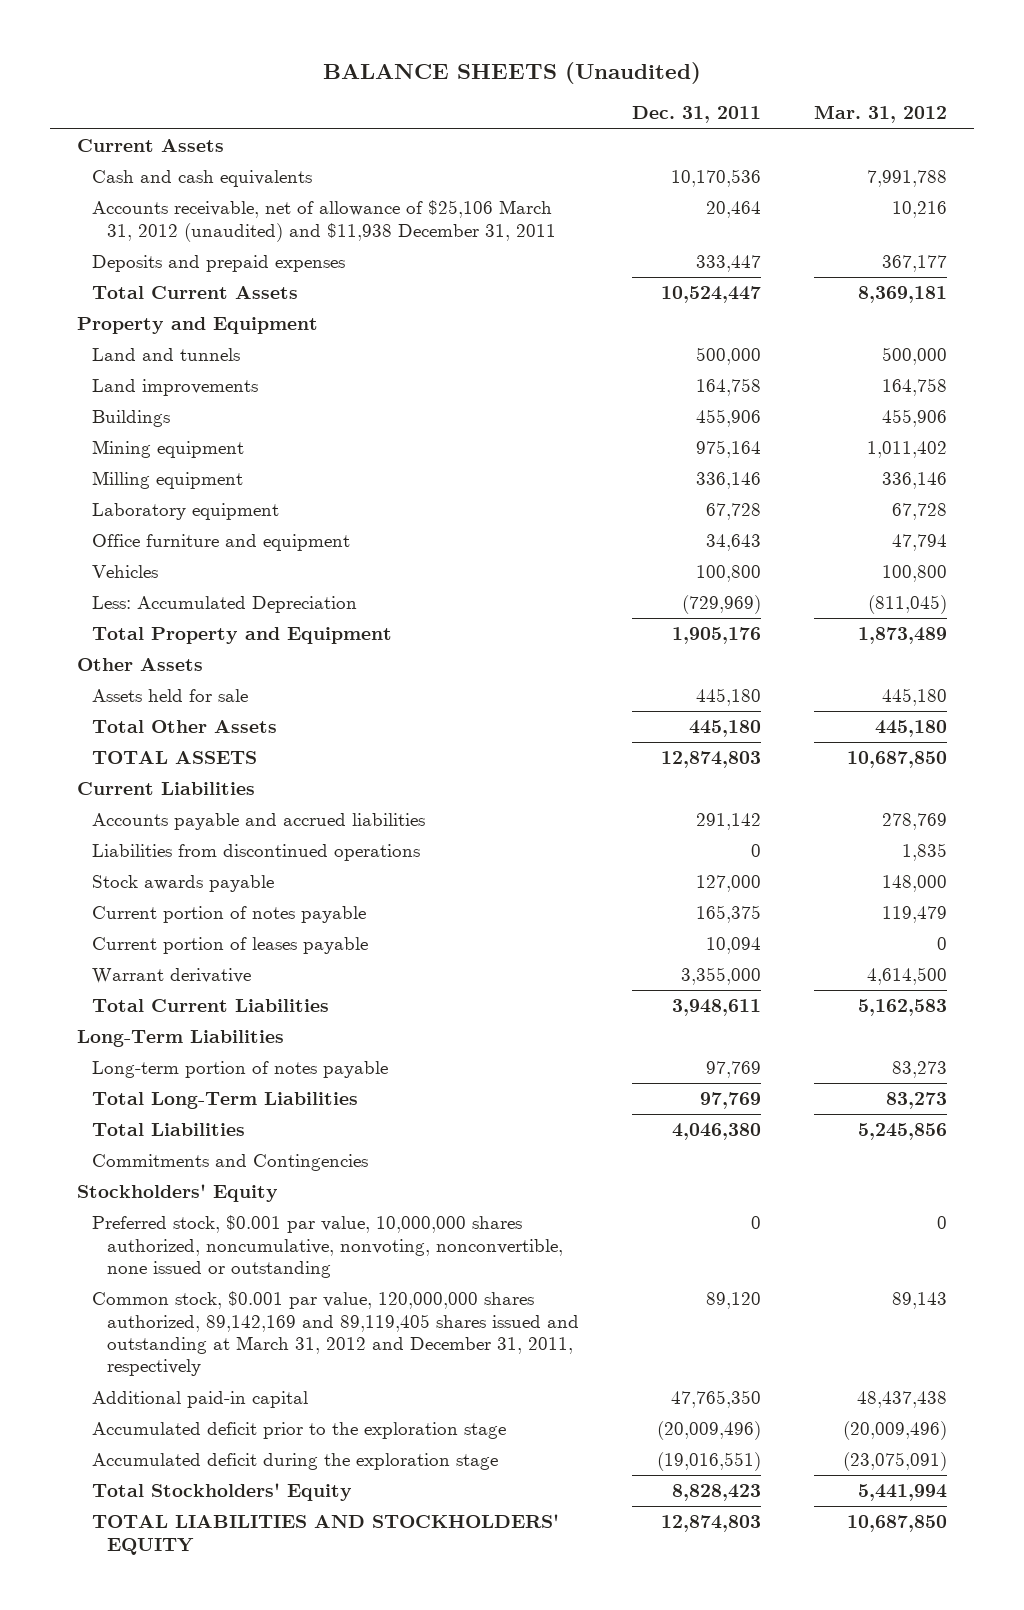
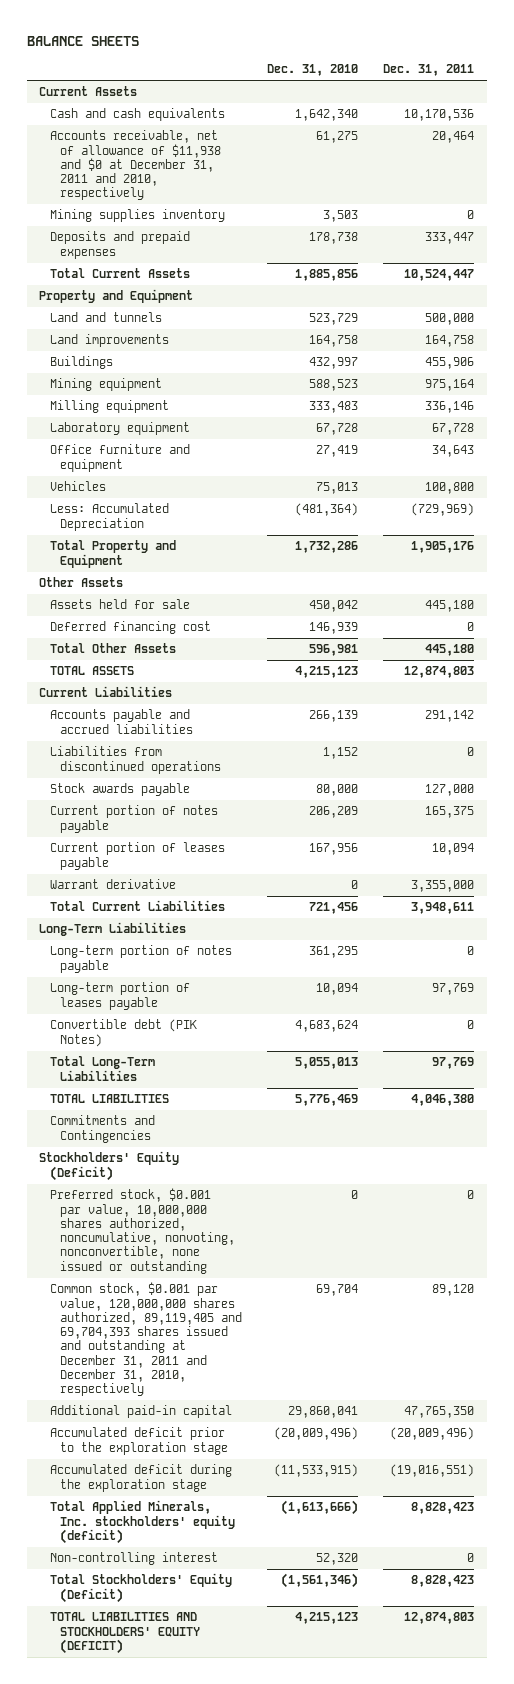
[322,61,701,84] BALANCE SHEETS (Unaudited) -> [26,35,139,46] BALANCE SHEETS
[813,105,947,124] Mar. 31, 2012 -> none
none -> [267,64,359,77] Dec. 31, 2010
[91,200,556,242] Accounts receivable, net of allowance of $25,106 March 31, 2012 (unaudited) and $11,938 December 31, 2011 -> [49,130,221,201] Accounts receivable, net of allowance of $11,938 and $0 at December 31, 2011 and 2010, respectively
none -> [49,209,225,223] Mining supplies inventory
none -> [49,621,211,635] Deferred financing cost
[705,1061,761,1079] 97,769 -> [467,946,475,956] 0
none -> [49,982,190,1010] Long-term portion of leases payable
none -> [49,1019,197,1047] Convertible debt (PIK Notes)
[91,1123,245,1137] Total Liabilities -> [49,1094,169,1104] TOTAL LIABILITIES
[76,1184,278,1203] Stockholders' Equity -> [39,1151,180,1181] Stockholders' Equity (Deficit)
[91,1291,579,1377] Common stock, $0.001 par value, 120,000,000 shares authorized, 89,142,169 and 89,119,405 shares issued and outstanding at March 31, 2012 and December 31, 2011, respectively -> [49,1282,242,1397] Common stock, $0.001 par value, 120,000,000 shares authorized, 89,119,405 and 69,704,393 shares issued and outstanding at December 31, 2011 and December 31, 2010, respectively
none -> [49,1500,235,1544] Total Applied Minerals, Inc. stockholders' equity (deficit)
none -> [49,1552,218,1566] Non-controlling interest
[91,1483,352,1502] Total Stockholders' Equity -> [49,1573,232,1603] Total Stockholders' Equity (Deficit)
[91,1514,559,1555] TOTAL LIABILITIES AND STOCKHOLDERS' EQUITY -> [49,1612,200,1654] TOTAL LIABILITIES AND STOCKHOLDERS' EQUITY (DEFICIT)

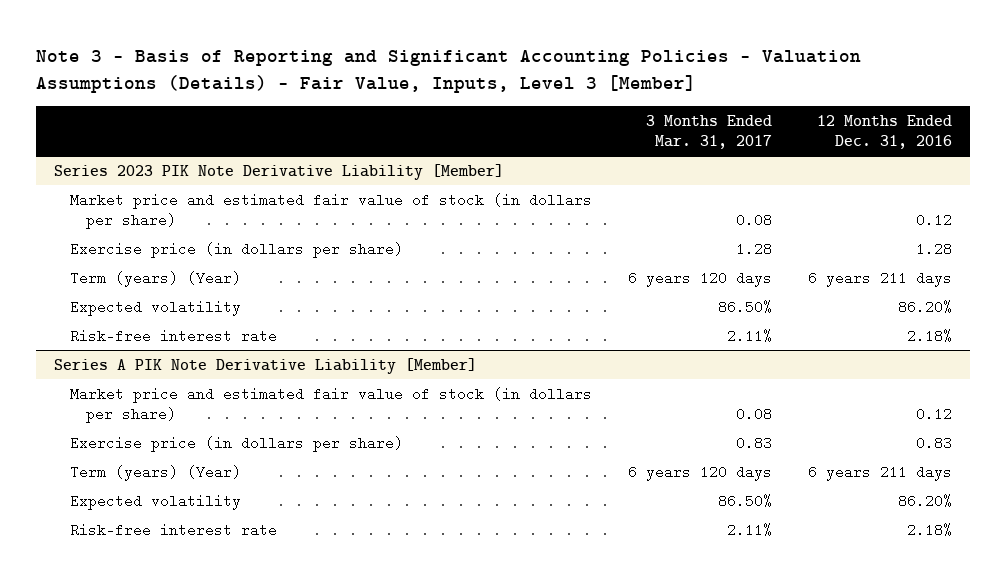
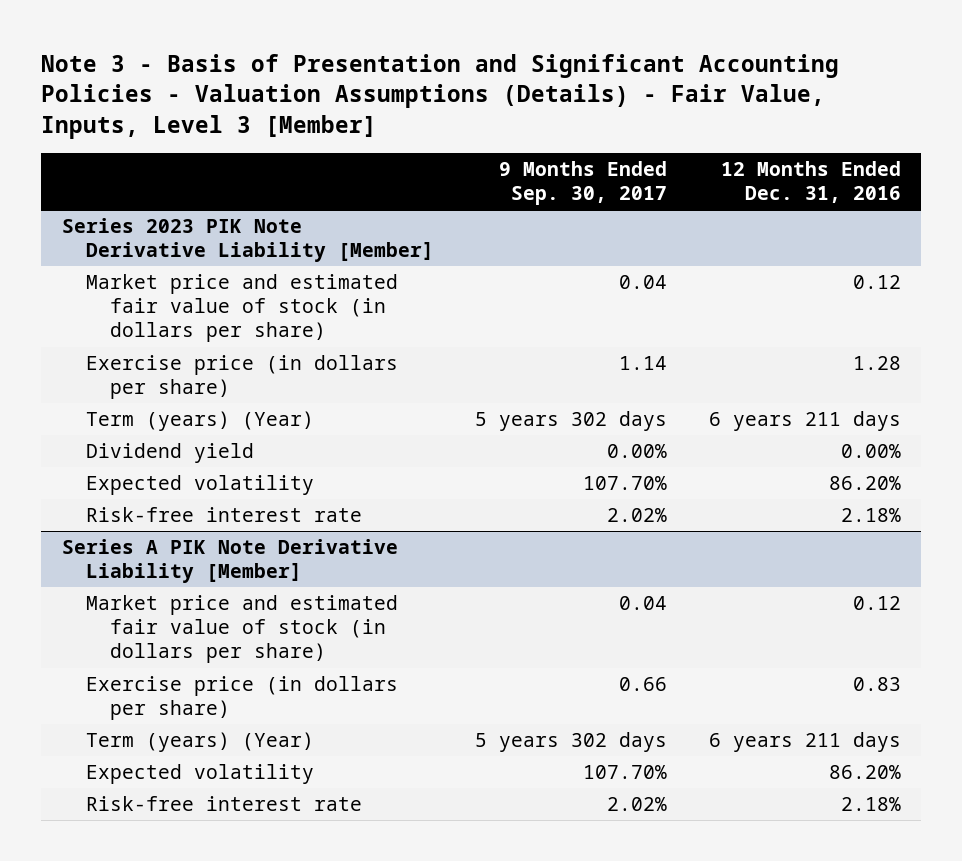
[35,50,861,93] Note 3 - Basis of Reporting and Significant Accounting Policies - Valuation Assumptions (Details) - Fair Value, Inputs, Level 3 [Member] -> [41,53,840,139] Note 3 - Basis of Presentation and Significant Accounting Policies - Valuation Assumptions (Details) - Fair Value, Inputs, Level 3 [Member]
[646,114,773,150] 3 Months Ended Mar. 31, 2017 -> none
none -> [499,161,668,206] 9 Months Ended Sep. 30, 2017
none -> [85,443,254,464] Dividend yield

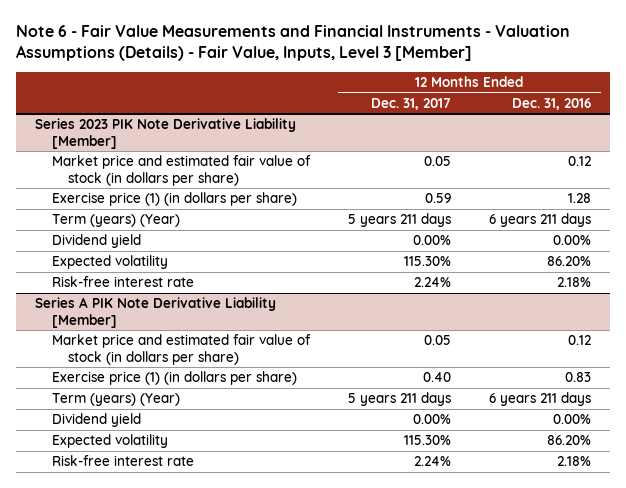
[41,53,840,139] Note 3 - Basis of Presentation and Significant Accounting Policies - Valuation Assumptions (Details) - Fair Value, Inputs, Level 3 [Member] -> [15,24,570,62] Note 6 - Fair Value Measurements and Financial Instruments - Valuation Assumptions (Details) - Fair Value, Inputs, Level 3 [Member]
[499,161,668,206] 9 Months Ended Sep. 30, 2017 -> none
none -> [370,97,451,110] Dec. 31, 2017
[85,355,398,400] Exercise price (in dollars per share) -> [51,192,297,207] Exercise price (1) (in dollars per share)
[85,676,398,721] Exercise price (in dollars per share) -> [51,371,297,386] Exercise price (1) (in dollars per share)
none -> [51,413,141,428] Dividend yield

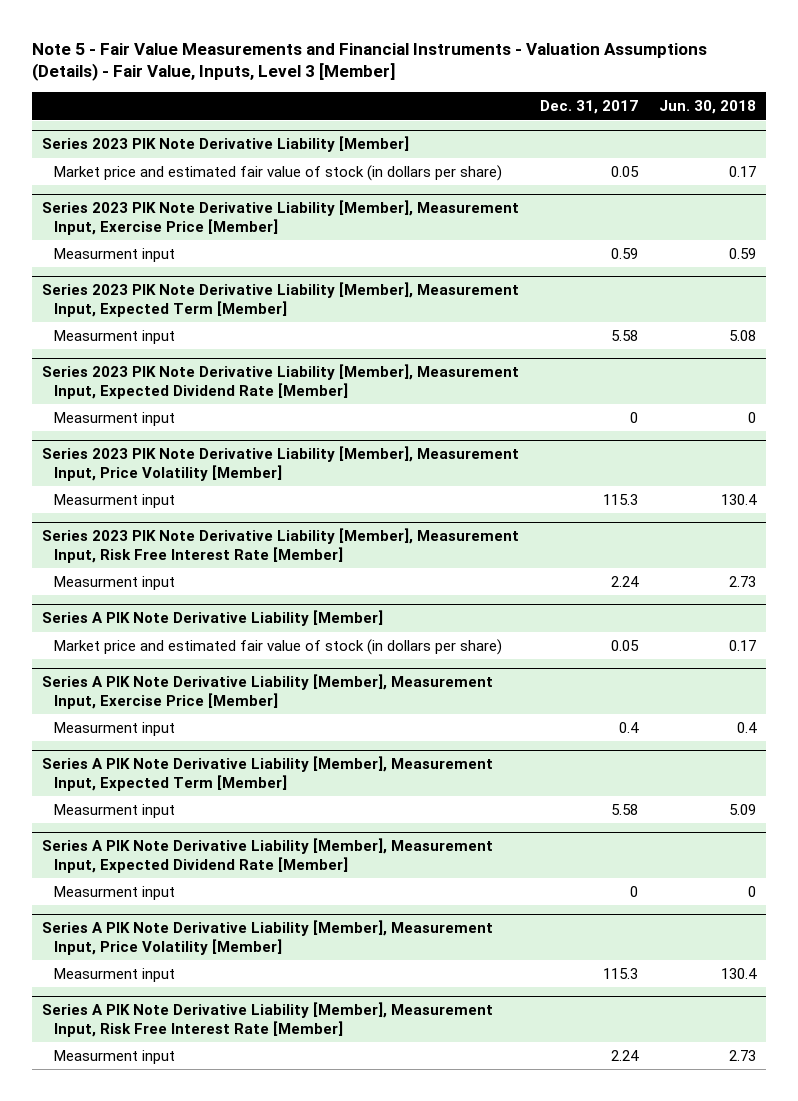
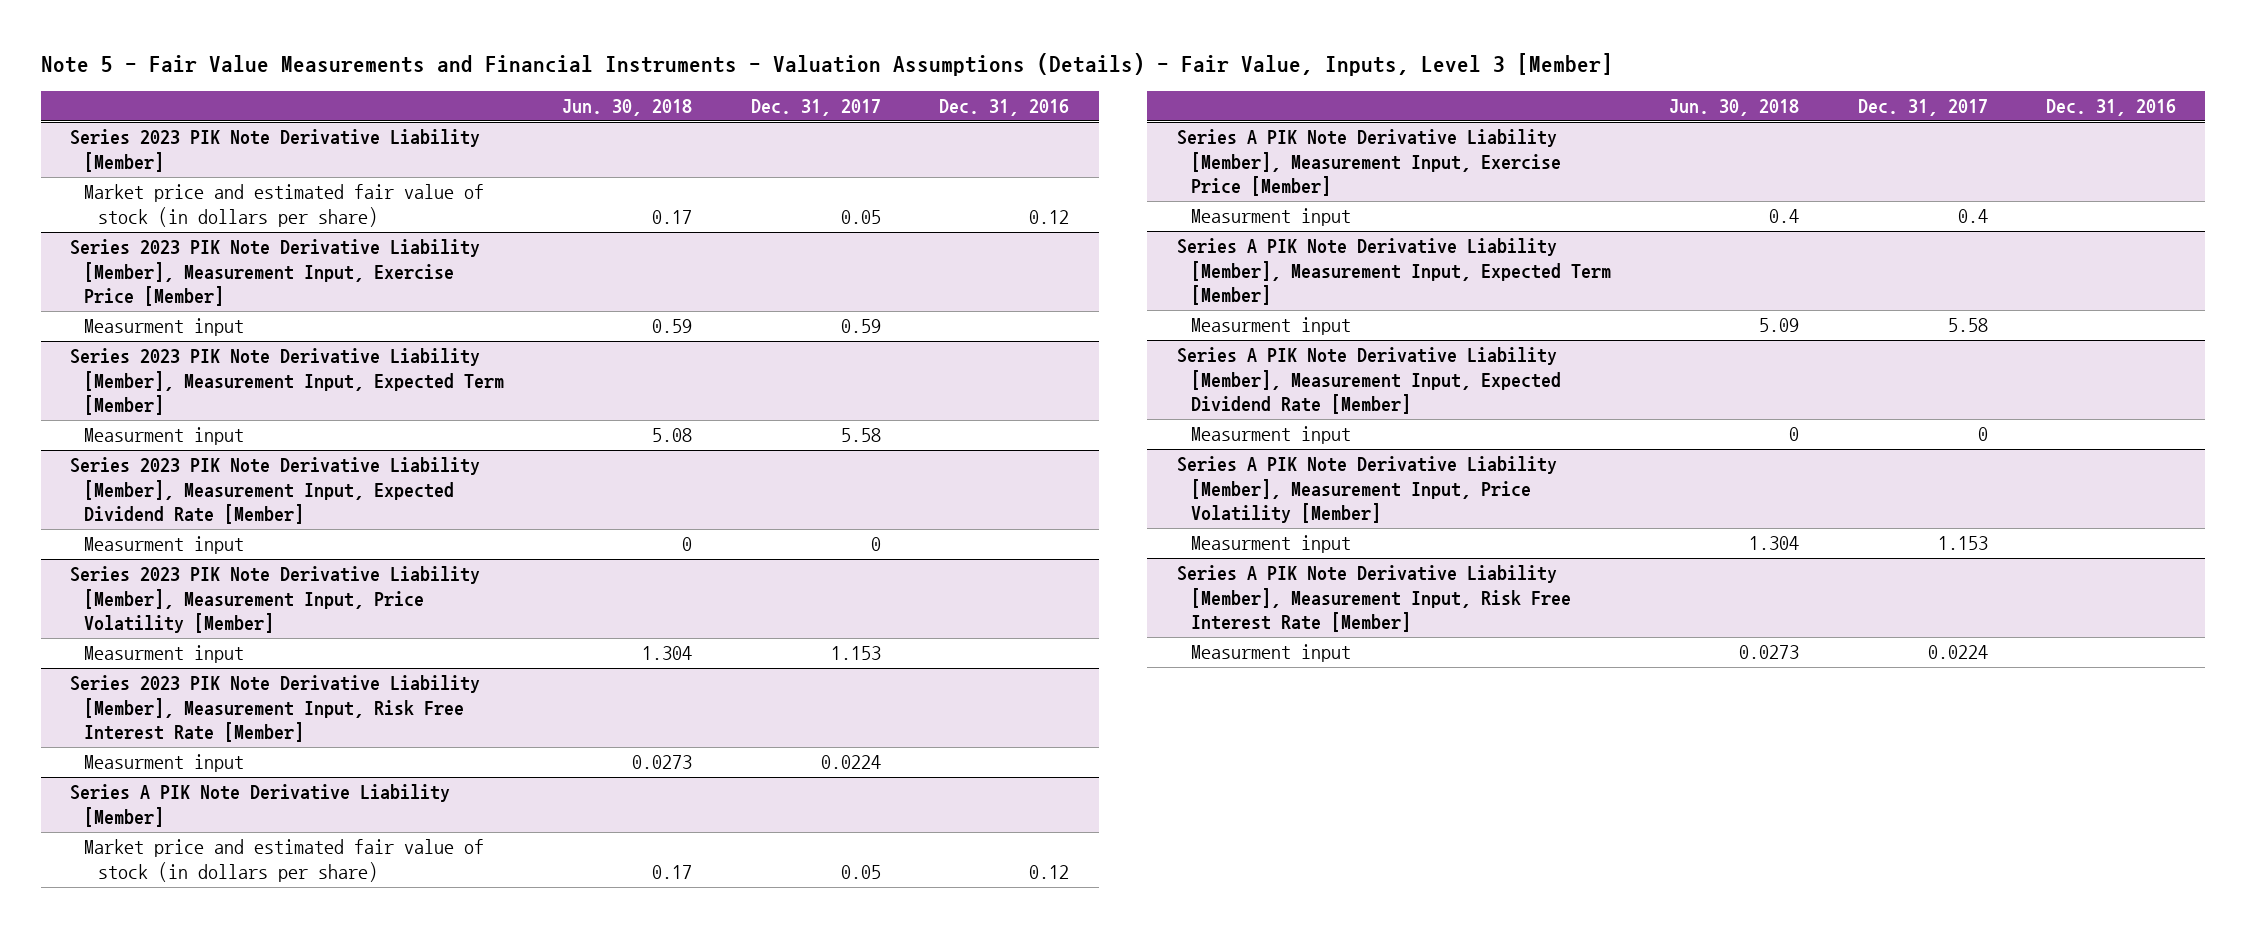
none -> [939,98,1070,116] Dec. 31, 2016
[603,493,639,505] 115.3 -> [830,646,881,661] 1.153
[720,493,757,505] 130.4 -> [642,646,693,661] 1.304
[611,575,640,587] 2.24 -> [820,755,881,770] 0.0224
[728,575,756,587] 2.73 -> [632,755,693,770] 0.0273
[603,967,639,979] 115.3 -> [1937,536,1988,551] 1.153
[720,967,757,979] 130.4 -> [1749,536,1800,551] 1.304
[611,1049,640,1061] 2.24 -> [1927,645,1988,660] 0.0224
[728,1049,756,1061] 2.73 -> [1739,645,1800,660] 0.0273

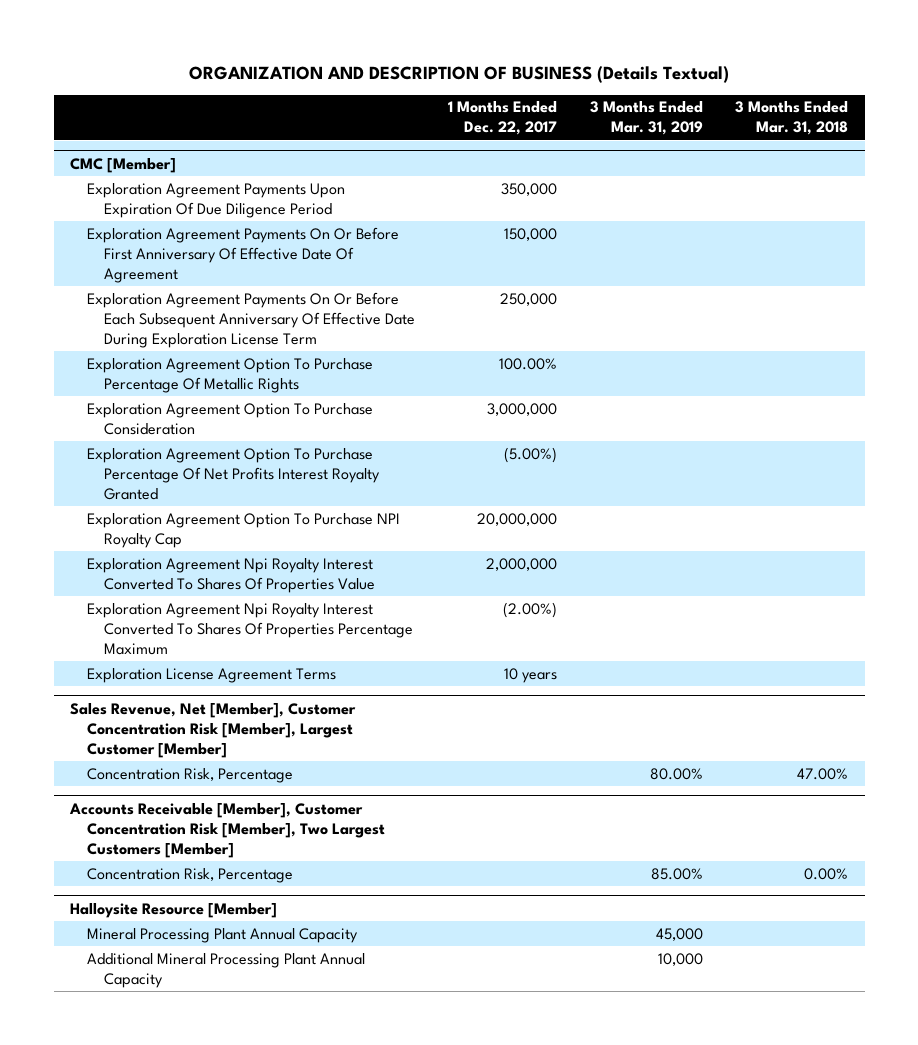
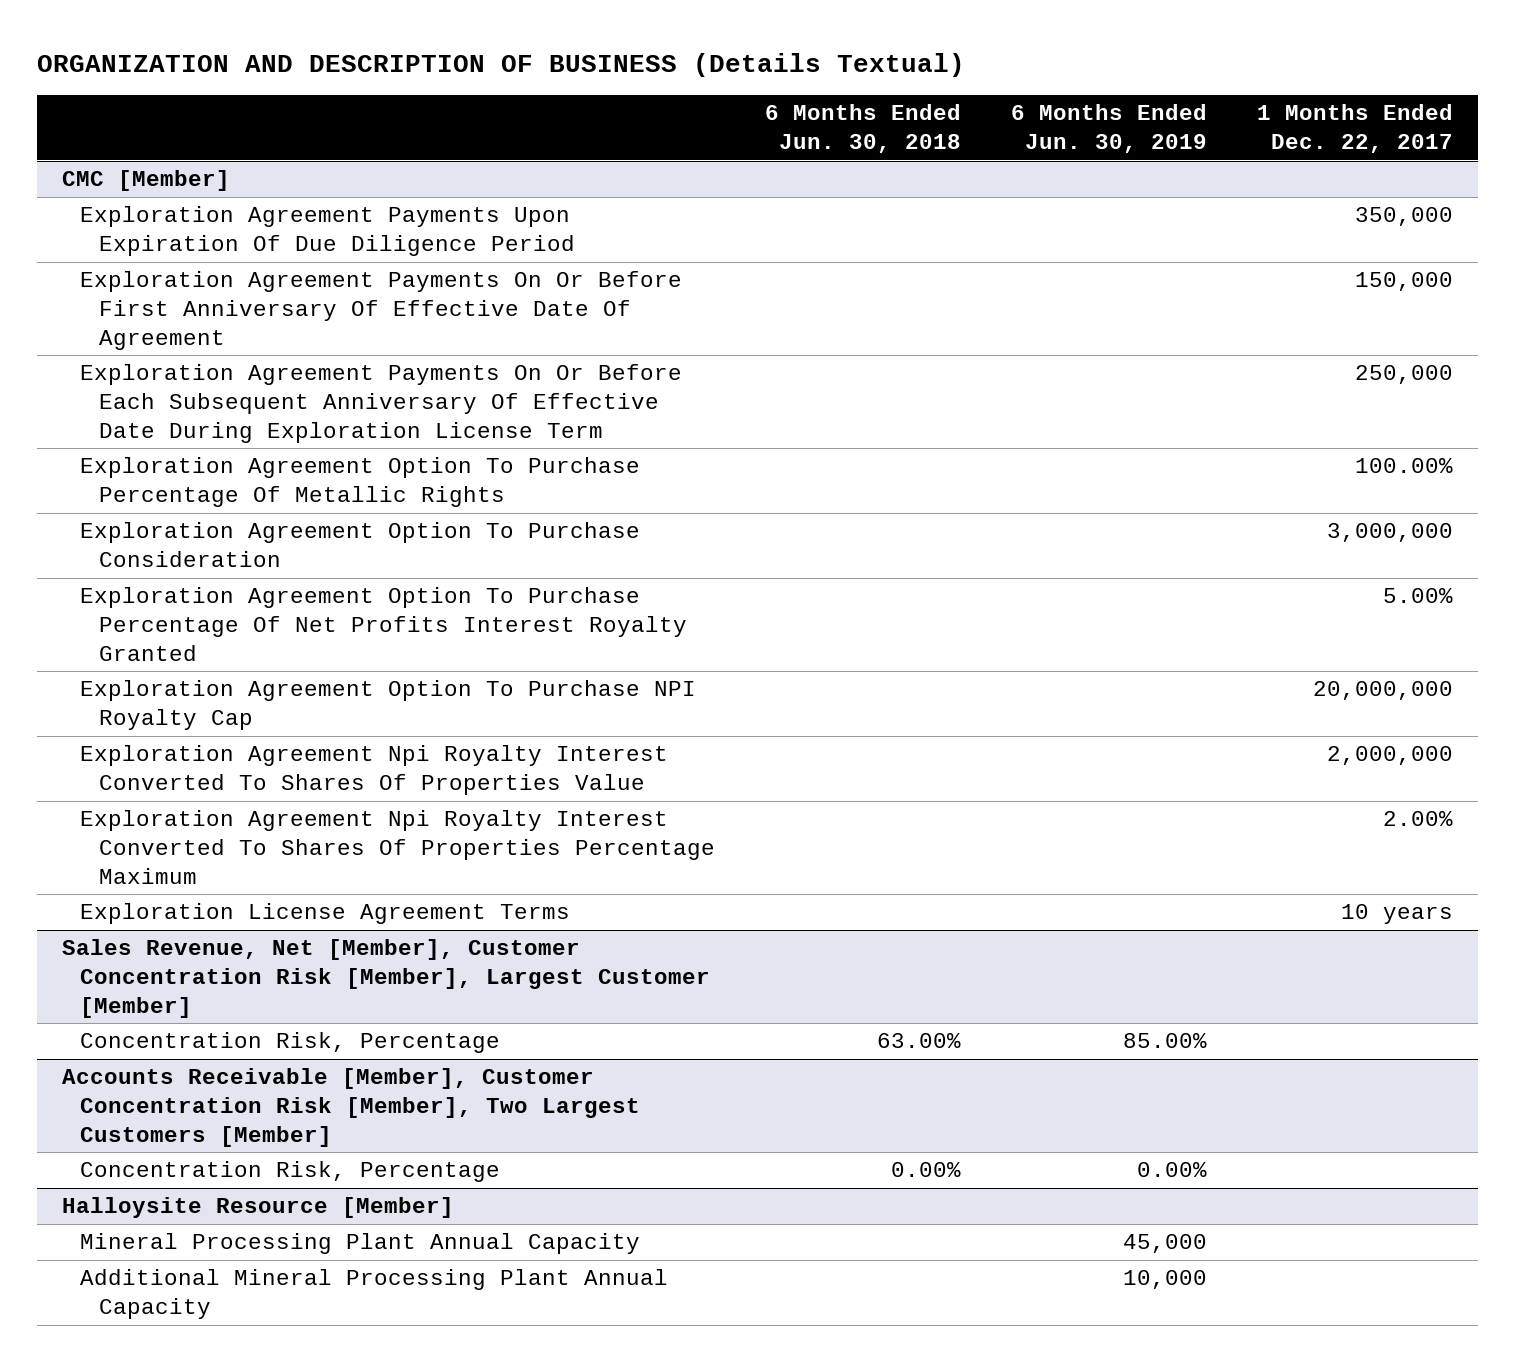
[589,101,703,136] 3 Months Ended Mar. 31, 2019 -> none
[735,101,849,136] 3 Months Ended Mar. 31, 2018 -> none
none -> [764,104,961,154] 6 Months Ended Jun. 30, 2018
none -> [1011,104,1208,154] 6 Months Ended Jun. 30, 2019
[503,446,557,463] (5.00%) -> [1383,588,1454,604] 5.00%
[502,601,557,618] (2.00%) -> [1383,811,1454,827] 2.00%

